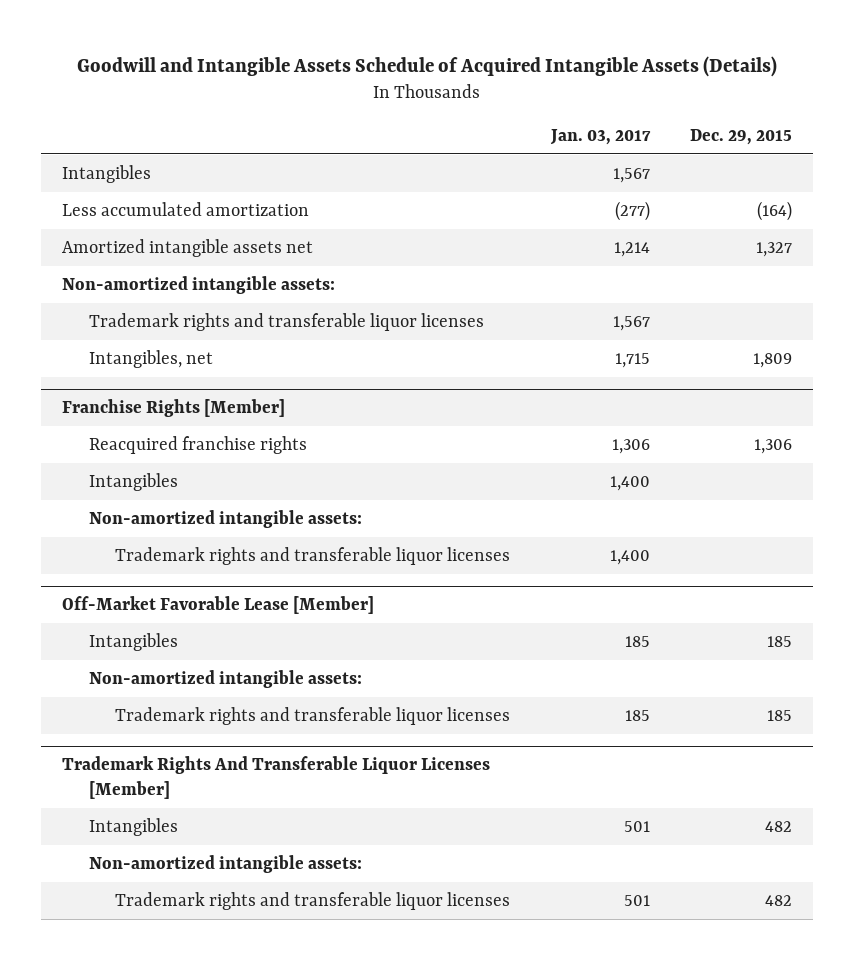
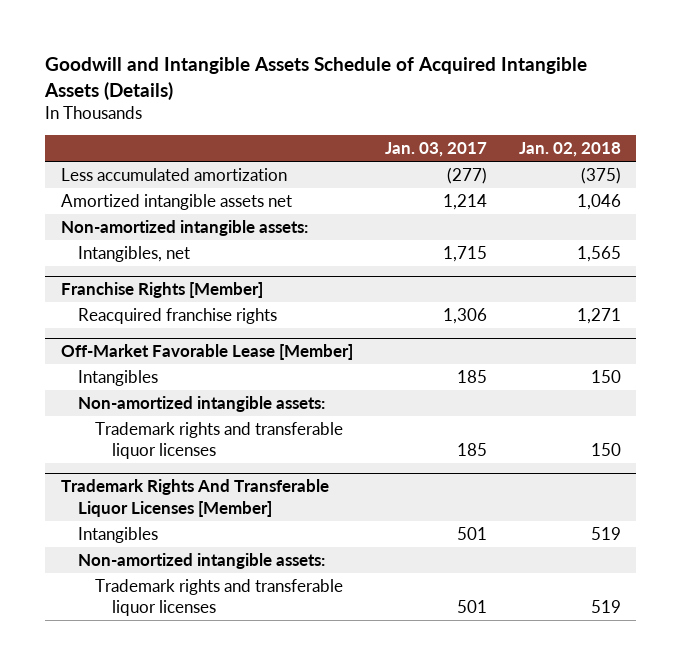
[690,128,793,145] Dec. 29, 2015 -> none
none -> [518,142,621,158] Jan. 02, 2018
[61,164,151,183] Intangibles -> none
[88,312,484,331] Trademark rights and transferable liquor licenses -> none
[88,472,178,491] Intangibles -> none
[88,509,362,528] Non-amortized intangible assets: -> none
[115,546,511,565] Trademark rights and transferable liquor licenses -> none

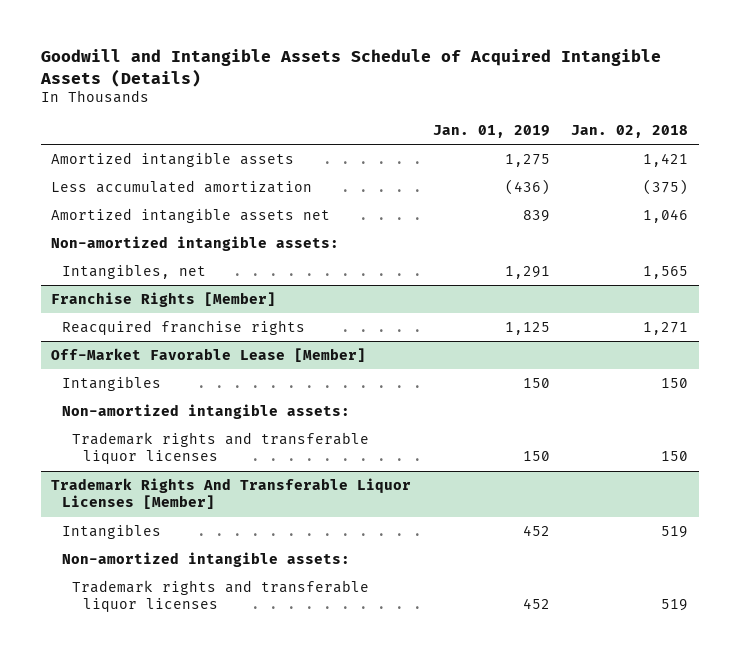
[384,142,487,158] Jan. 03, 2017 -> none
none -> [432,125,550,139] Jan. 01, 2019
none -> [51,152,295,168] Amortized intangible assets

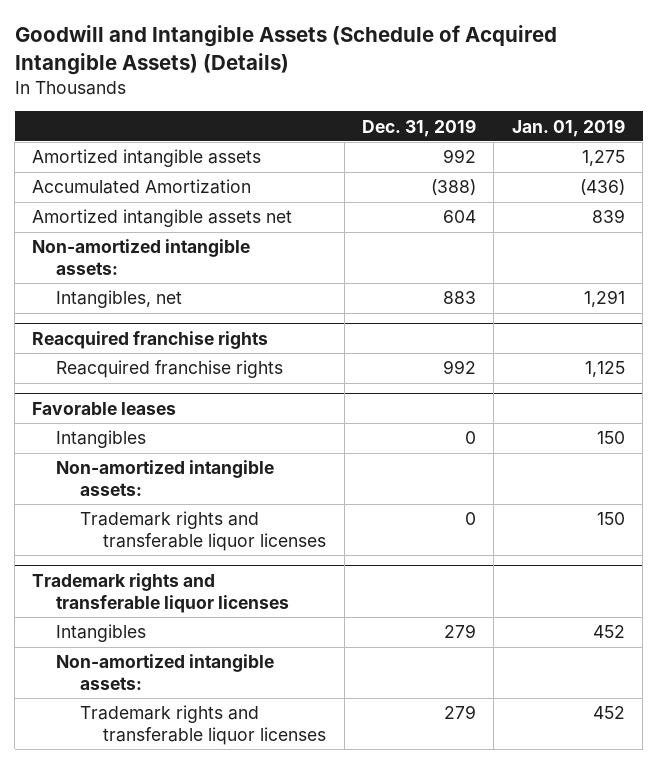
[39,49,661,87] Goodwill and Intangible Assets Schedule of Acquired Intangible Assets (Details) -> [14,25,557,75] Goodwill and Intangible Assets (Schedule of Acquired Intangible Assets) (Details)
[571,125,689,139] Jan. 02, 2018 -> none
none -> [361,118,476,137] Dec. 31, 2019
[51,180,313,194] Less accumulated amortization -> [32,179,252,195] Accumulated Amortization
[51,292,277,308] Franchise Rights [Member] -> [32,331,269,350] Reacquired franchise rights
[51,348,367,363] Off-Market Favorable Lease [Member] -> [32,402,177,416] Favorable leases
[51,478,412,510] Trademark Rights And Transferable Liquor Licenses [Member] -> [32,573,290,613] Trademark rights and transferable liquor licenses

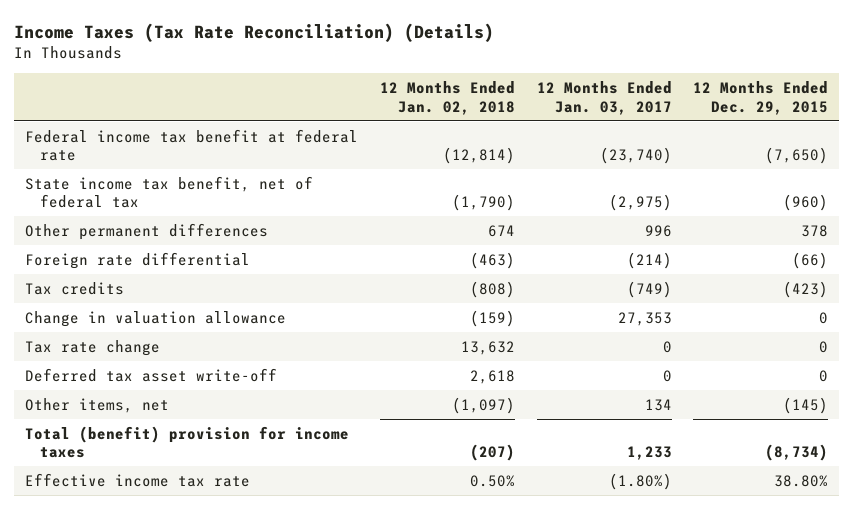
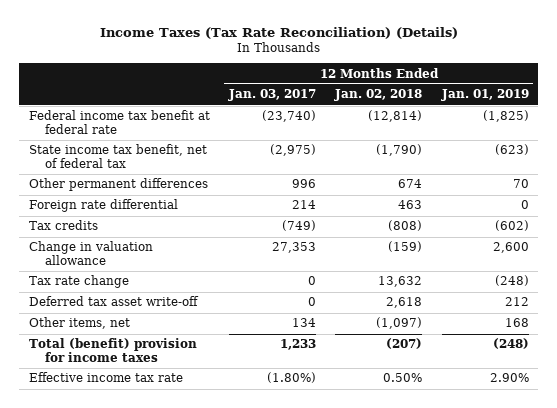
[693,81,829,115] 12 Months Ended Dec. 29, 2015 -> none
none -> [440,89,529,102] Jan. 01, 2019
[469,251,515,269] (463) -> [398,200,423,210] 463
[626,251,672,269] (214) -> [291,200,316,210] 214

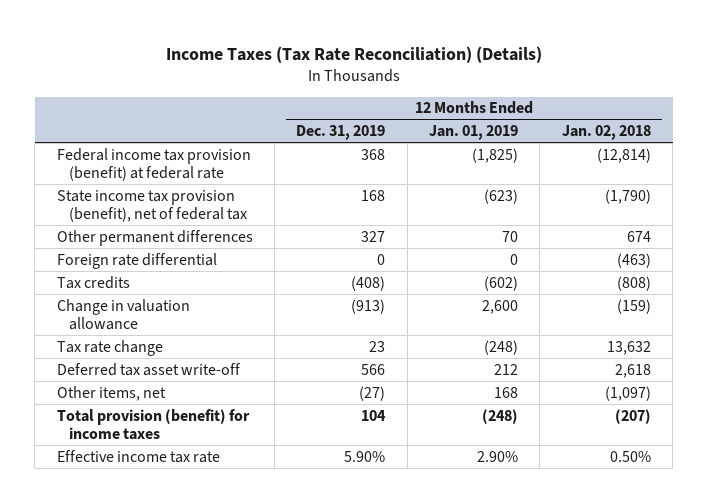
[227,89,316,102] Jan. 03, 2017 -> none
none -> [296,124,386,140] Dec. 31, 2019
[28,110,210,134] Federal income tax benefit at federal rate -> [56,147,251,182] Federal income tax provision (benefit) at federal rate
[28,144,207,168] State income tax benefit, net of federal tax -> [56,189,248,223] State income tax provision (benefit), net of federal tax
[398,200,423,210] 463 -> [616,252,651,268] (463)
[28,338,197,362] Total (benefit) provision for income taxes -> [56,408,250,441] Total provision (benefit) for income taxes

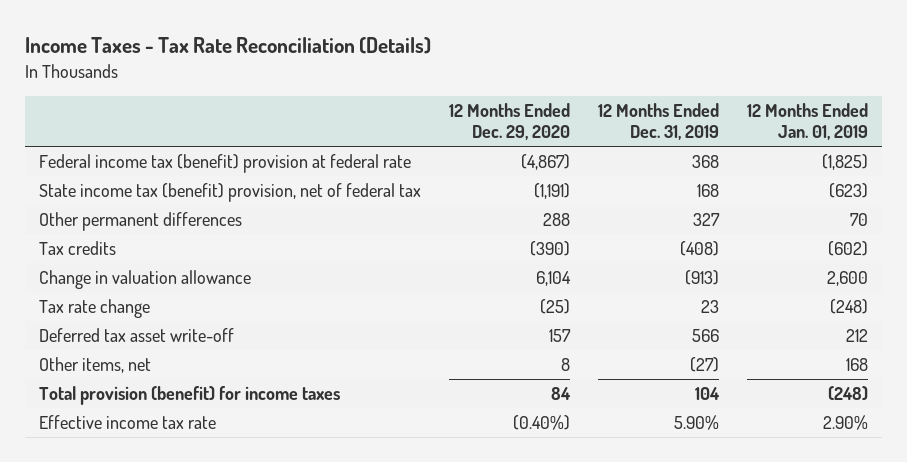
[165,45,542,63] Income Taxes (Tax Rate Reconciliation) (Details) -> [24,37,431,55] Income Taxes - Tax Rate Reconciliation (Details)
[561,124,651,140] Jan. 02, 2018 -> none
none -> [448,102,570,141] 12 Months Ended Dec. 29, 2020
[56,147,251,182] Federal income tax provision (benefit) at federal rate -> [38,154,411,174] Federal income tax (benefit) provision at federal rate
[56,189,248,223] State income tax provision (benefit), net of federal tax -> [38,183,421,203] State income tax (benefit) provision, net of federal tax
[56,252,217,269] Foreign rate differential -> none

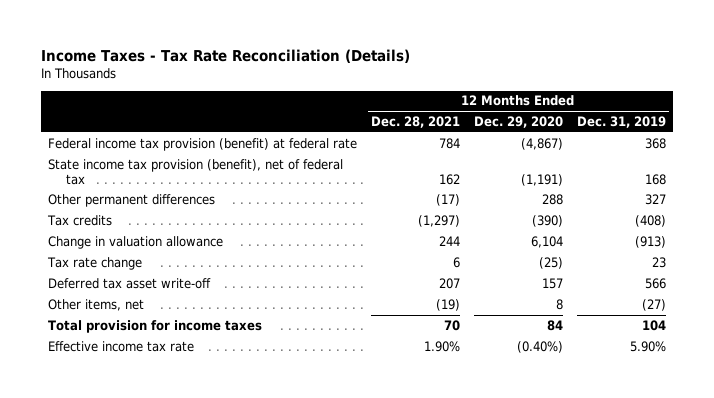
[746,102,868,141] 12 Months Ended Jan. 01, 2019 -> none
none -> [370,115,460,128] Dec. 28, 2021
[38,154,411,174] Federal income tax (benefit) provision at federal rate -> [48,137,358,151] Federal income tax provision (benefit) at federal rate
[38,183,421,203] State income tax (benefit) provision, net of federal tax -> [48,158,344,185] State income tax provision (benefit), net of federal tax
[38,386,340,406] Total provision (benefit) for income taxes -> [48,319,263,333] Total provision for income taxes

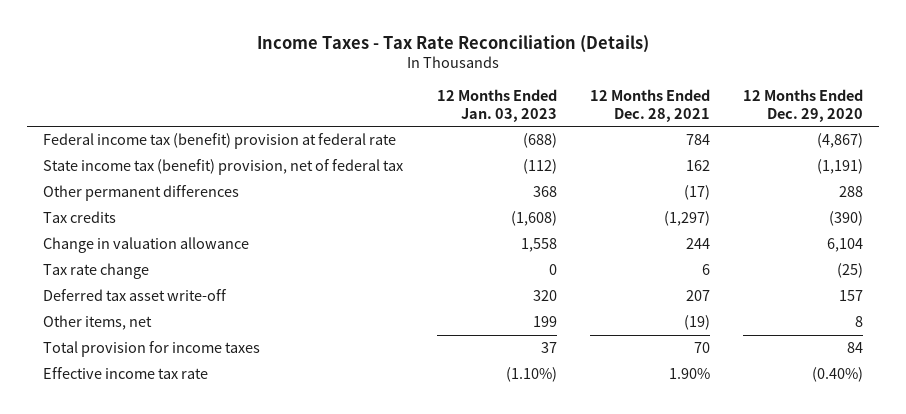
[576,115,666,128] Dec. 31, 2019 -> none
none -> [436,88,557,122] 12 Months Ended Jan. 03, 2023
[48,137,358,151] Federal income tax provision (benefit) at federal rate -> [43,133,397,150] Federal income tax (benefit) provision at federal rate
[48,158,344,185] State income tax provision (benefit), net of federal tax -> [43,159,404,176] State income tax (benefit) provision, net of federal tax

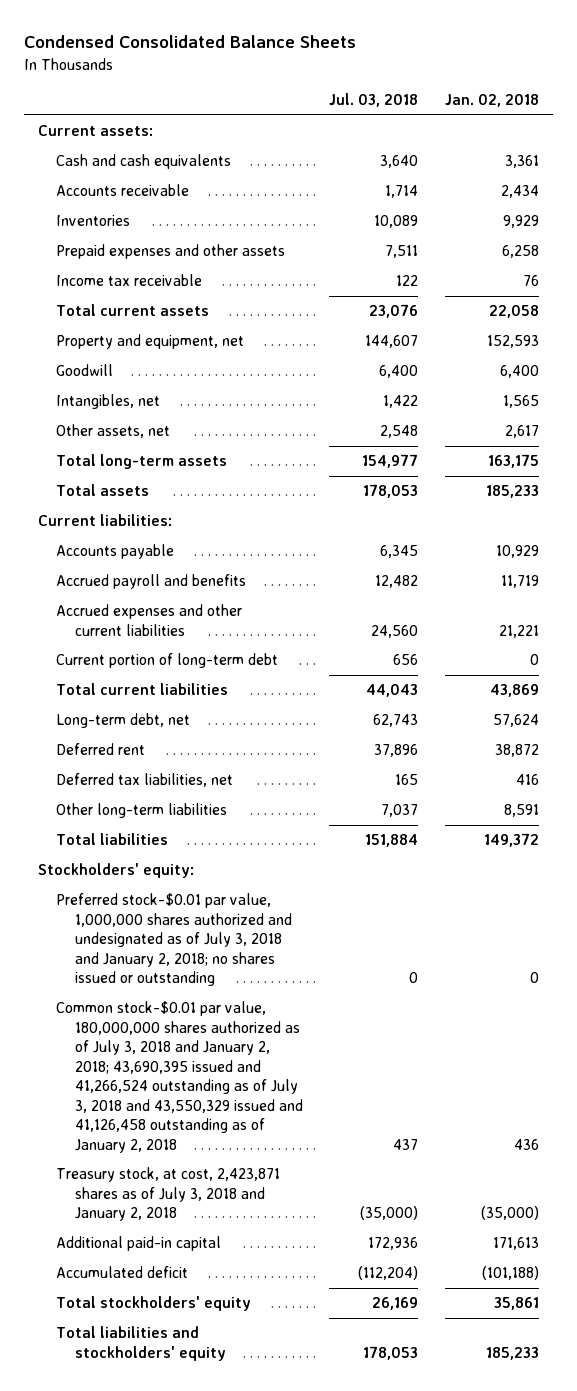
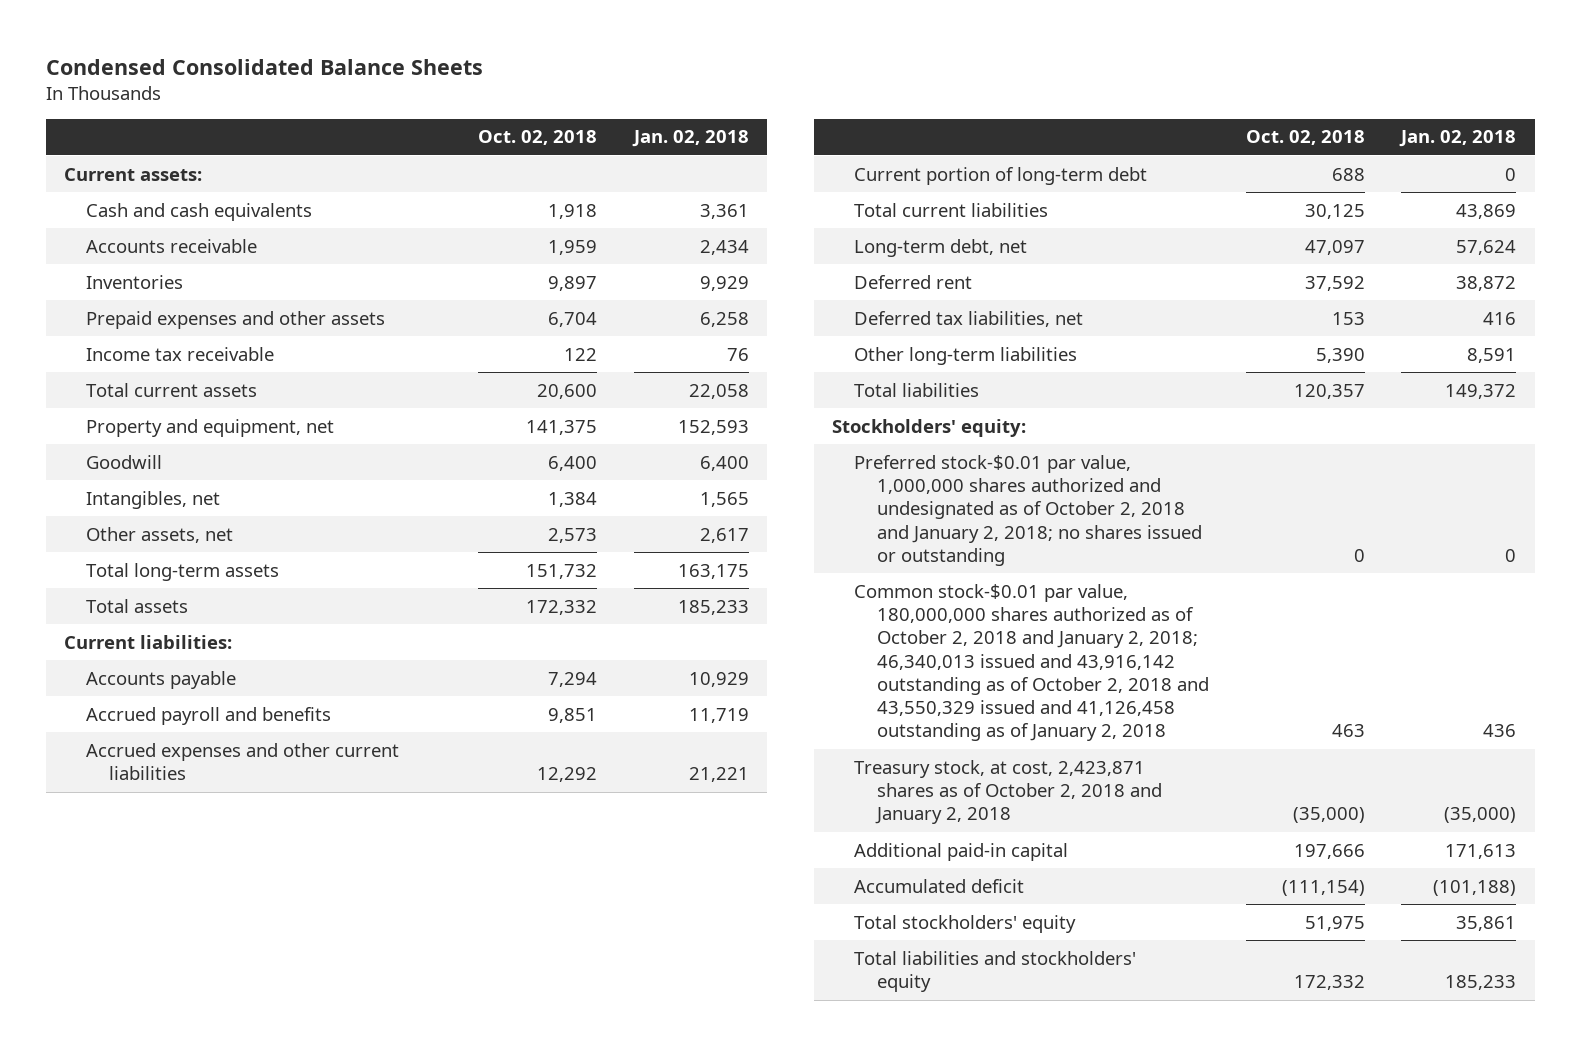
[329,93,419,108] Jul. 03, 2018 -> none
none -> [477,130,597,146] Oct. 02, 2018
[56,893,292,987] Preferred stock-$0.01 par value, 1,000,000 shares authorized and undesignated as of July 3, 2018 and January 2, 2018; no shares issued or outstanding -> [854,454,1202,566] Preferred stock-$0.01 par value, 1,000,000 shares authorized and undesignated as of October 2, 2018 and January 2, 2018; no shares issued or outstanding
[56,1001,303,1153] Common stock-$0.01 par value, 180,000,000 shares authorized as of July 3, 2018 and January 2, 2018; 43,690,395 issued and 41,266,524 outstanding as of July 3, 2018 and 43,550,329 issued and 41,126,458 outstanding as of January 2, 2018 -> [854,583,1209,742] Common stock-$0.01 par value, 180,000,000 shares authorized as of October 2, 2018 and January 2, 2018; 46,340,013 issued and 43,916,142 outstanding as of October 2, 2018 and 43,550,329 issued and 41,126,458 outstanding as of January 2, 2018
[56,1167,281,1222] Treasury stock, at cost, 2,423,871 shares as of July 3, 2018 and January 2, 2018 -> [854,759,1162,825] Treasury stock, at cost, 2,423,871 shares as of October 2, 2018 and January 2, 2018

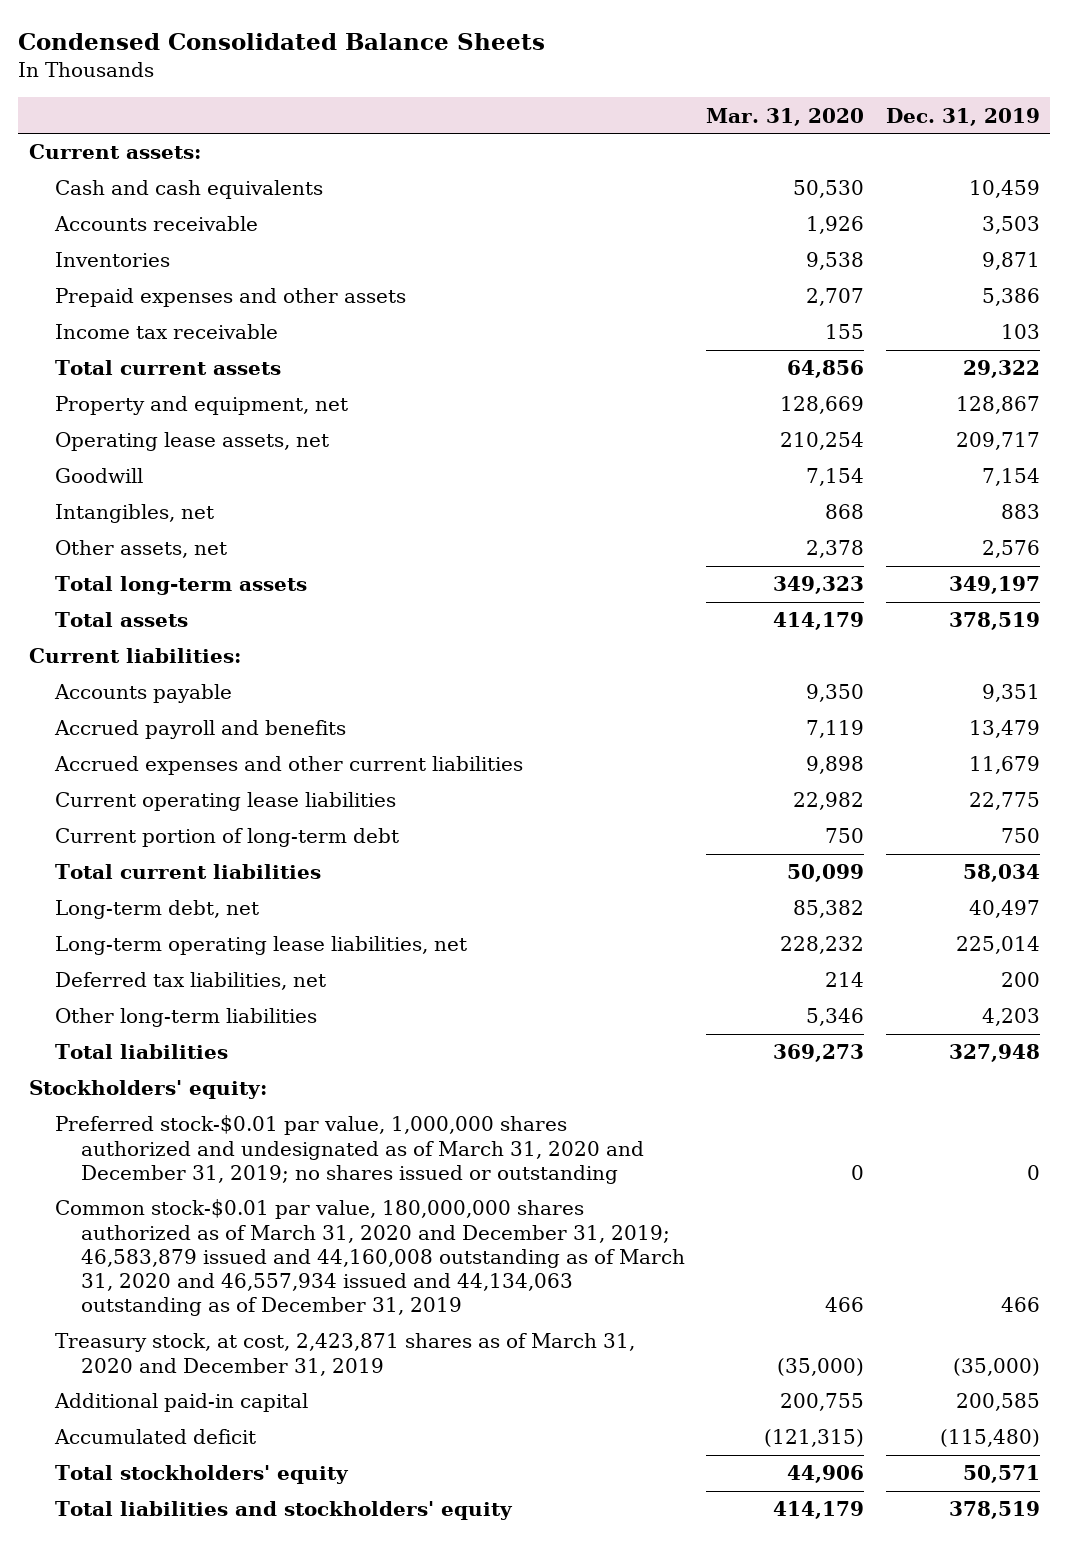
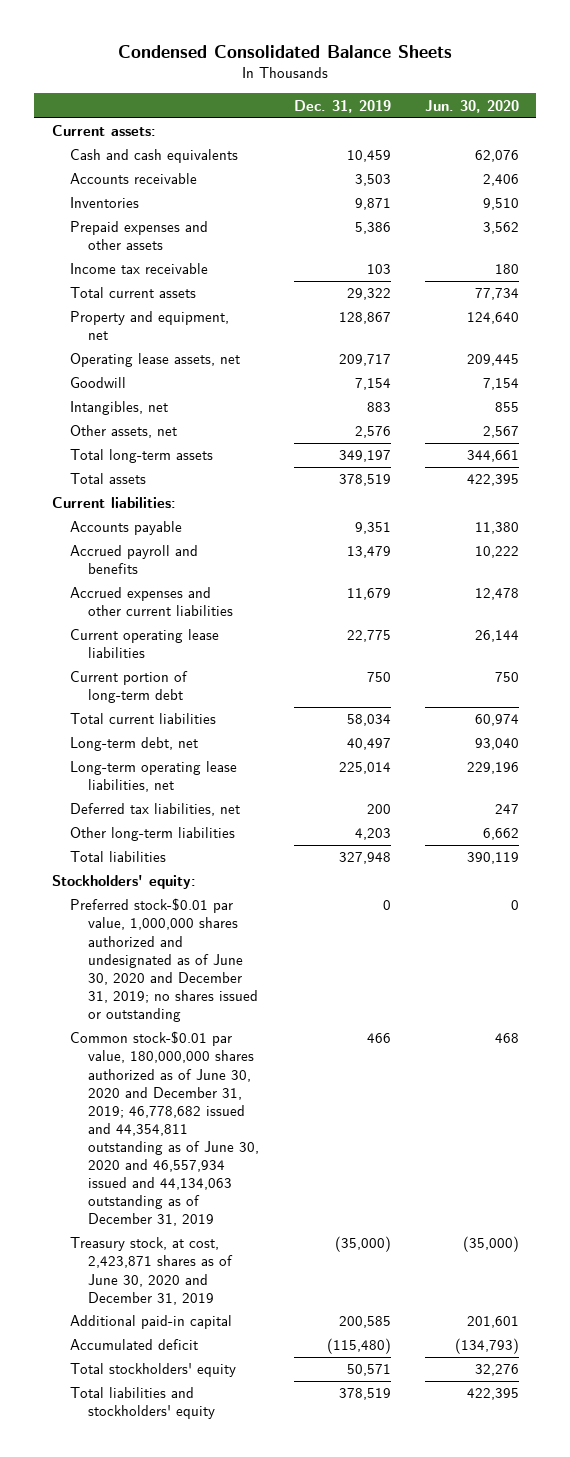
[706,107,865,126] Mar. 31, 2020 -> none
none -> [424,99,519,113] Jun. 30, 2020
[54,1115,644,1184] Preferred stock-$0.01 par value, 1,000,000 shares authorized and undesignated as of March 31, 2020 and December 31, 2019; no shares issued or outstanding -> [69,898,259,1022] Preferred stock-$0.01 par value, 1,000,000 shares authorized and undesignated as of June 30, 2020 and December 31, 2019; no shares issued or outstanding
[54,1199,685,1316] Common stock-$0.01 par value, 180,000,000 shares authorized as of March 31, 2020 and December 31, 2019; 46,583,879 issued and 44,160,008 outstanding as of March 31, 2020 and 46,557,934 issued and 44,134,063 outstanding as of December 31, 2019 -> [69,1031,260,1227] Common stock-$0.01 par value, 180,000,000 shares authorized as of June 30, 2020 and December 31, 2019; 46,778,682 issued and 44,354,811 outstanding as of June 30, 2020 and 46,557,934 issued and 44,134,063 outstanding as of December 31, 2019
[54,1333,635,1376] Treasury stock, at cost, 2,423,871 shares as of March 31, 2020 and December 31, 2019 -> [69,1237,234,1305] Treasury stock, at cost, 2,423,871 shares as of June 30, 2020 and December 31, 2019

